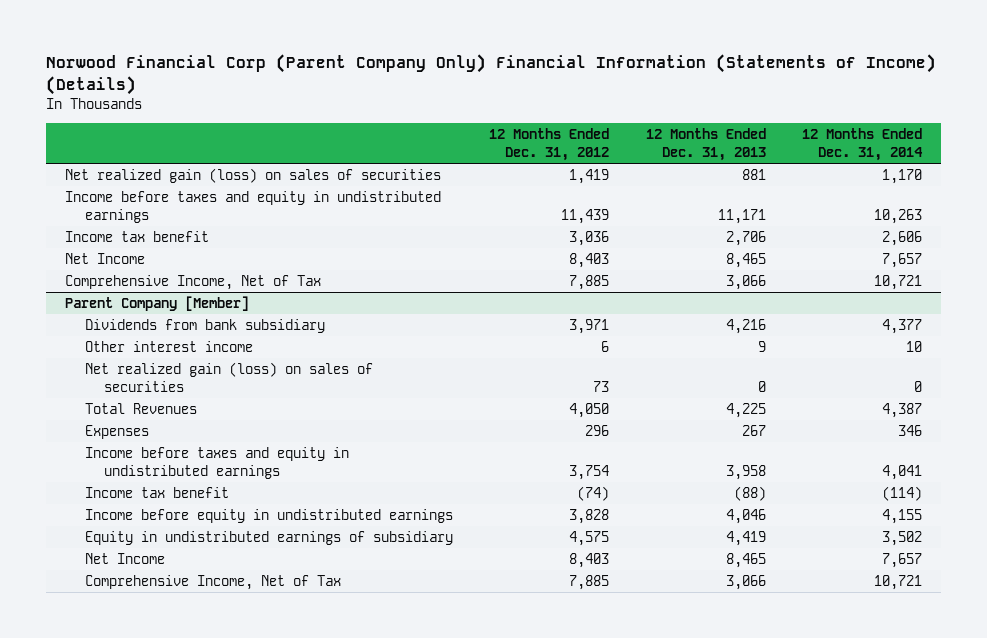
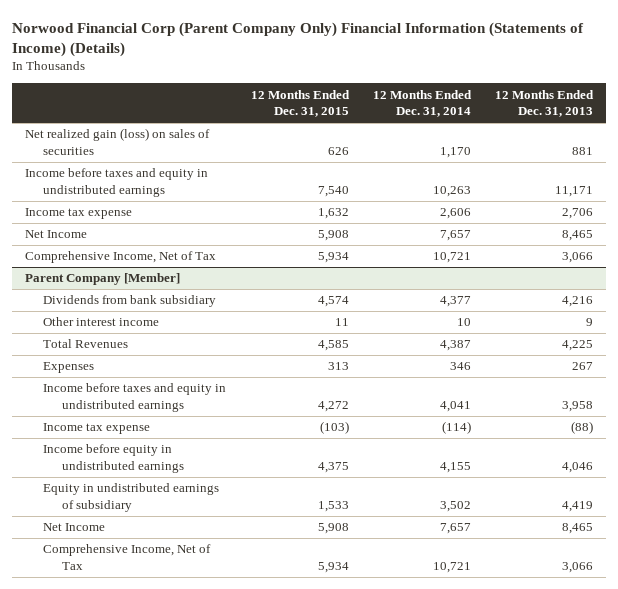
[489,128,610,162] 12 Months Ended Dec. 31, 2012 -> none
none -> [250,89,350,118] 12 Months Ended Dec. 31, 2015
[64,230,209,242] Income tax benefit -> [24,208,132,220] Income tax expense
[84,361,373,392] Net realized gain (loss) on sales of securities -> none
[84,486,229,498] Income tax benefit -> [43,423,151,435] Income tax expense

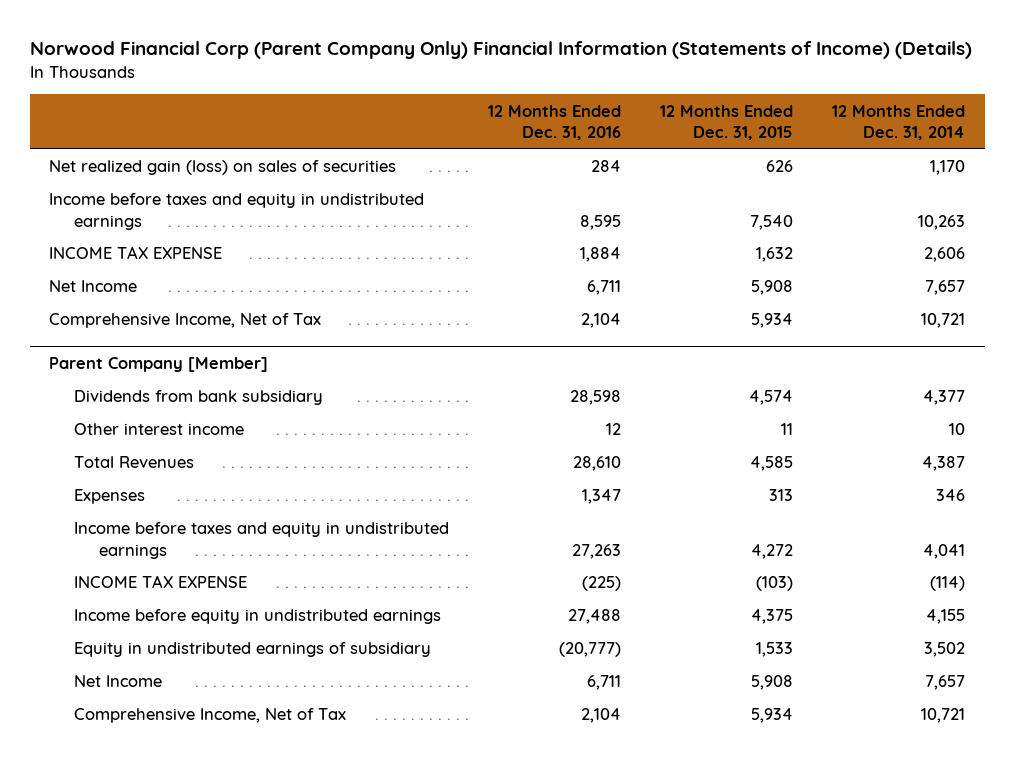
[495,89,595,118] 12 Months Ended Dec. 31, 2013 -> none
none -> [488,104,622,140] 12 Months Ended Dec. 31, 2016
[24,208,132,220] Income tax expense -> [49,246,223,260] INCOME TAX EXPENSE
[43,423,151,435] Income tax expense -> [74,575,248,589] INCOME TAX EXPENSE

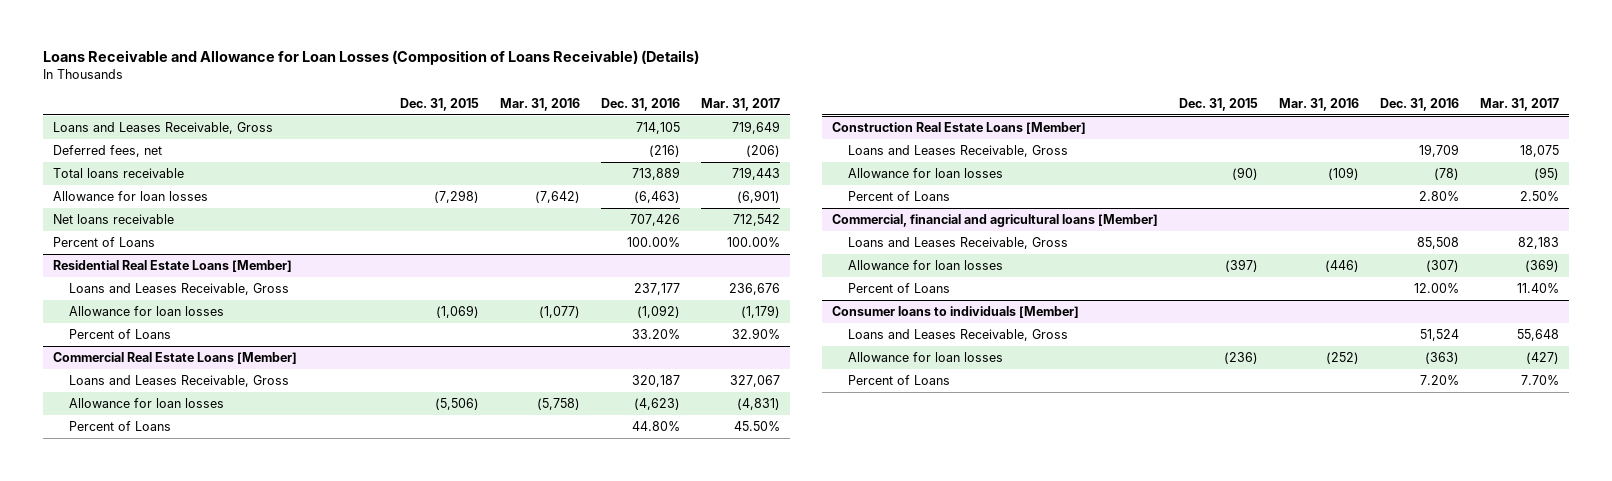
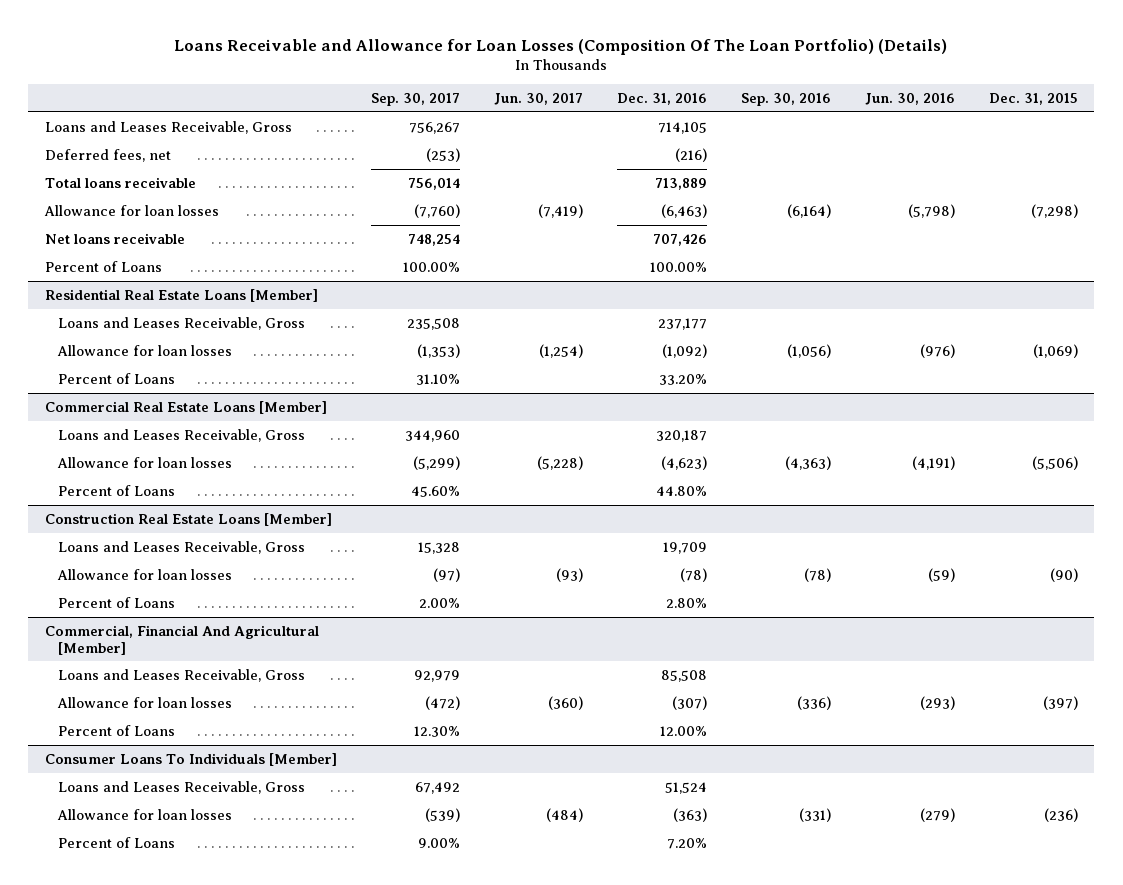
[42,50,699,66] Loans Receivable and Allowance for Loan Losses (Composition of Loans Receivable) (Details) -> [174,38,948,55] Loans Receivable and Allowance for Loan Losses (Composition Of The Loan Portfolio) (Details)
[500,97,581,111] Mar. 31, 2016 -> none
[700,97,780,111] Mar. 31, 2017 -> none
none -> [371,93,461,107] Sep. 30, 2017
none -> [494,93,584,106] Jun. 30, 2017
none -> [740,93,831,107] Sep. 30, 2016
none -> [864,93,955,106] Jun. 30, 2016
[832,214,1159,228] Commercial, financial and agricultural loans [Member] -> [45,624,320,655] Commercial, Financial And Agricultural [Member]
[832,306,1080,319] Consumer loans to individuals [Member] -> [45,752,338,766] Consumer Loans To Individuals [Member]

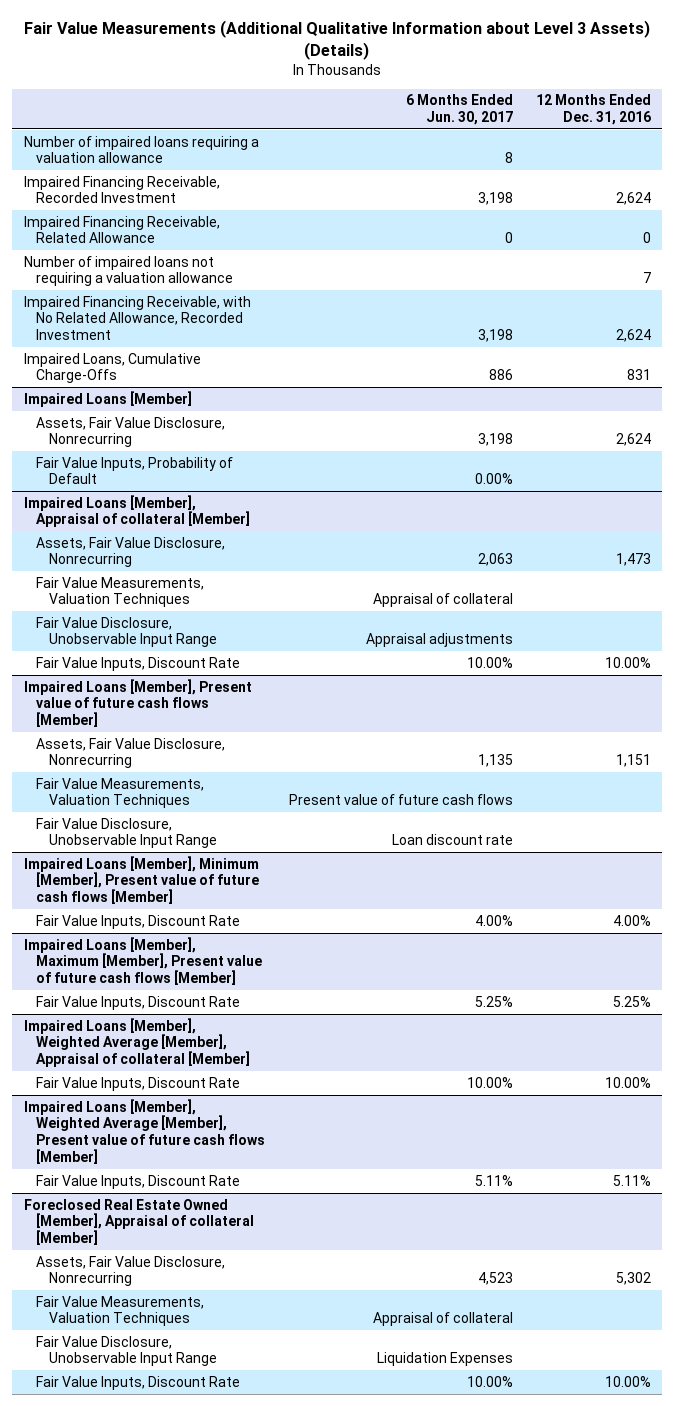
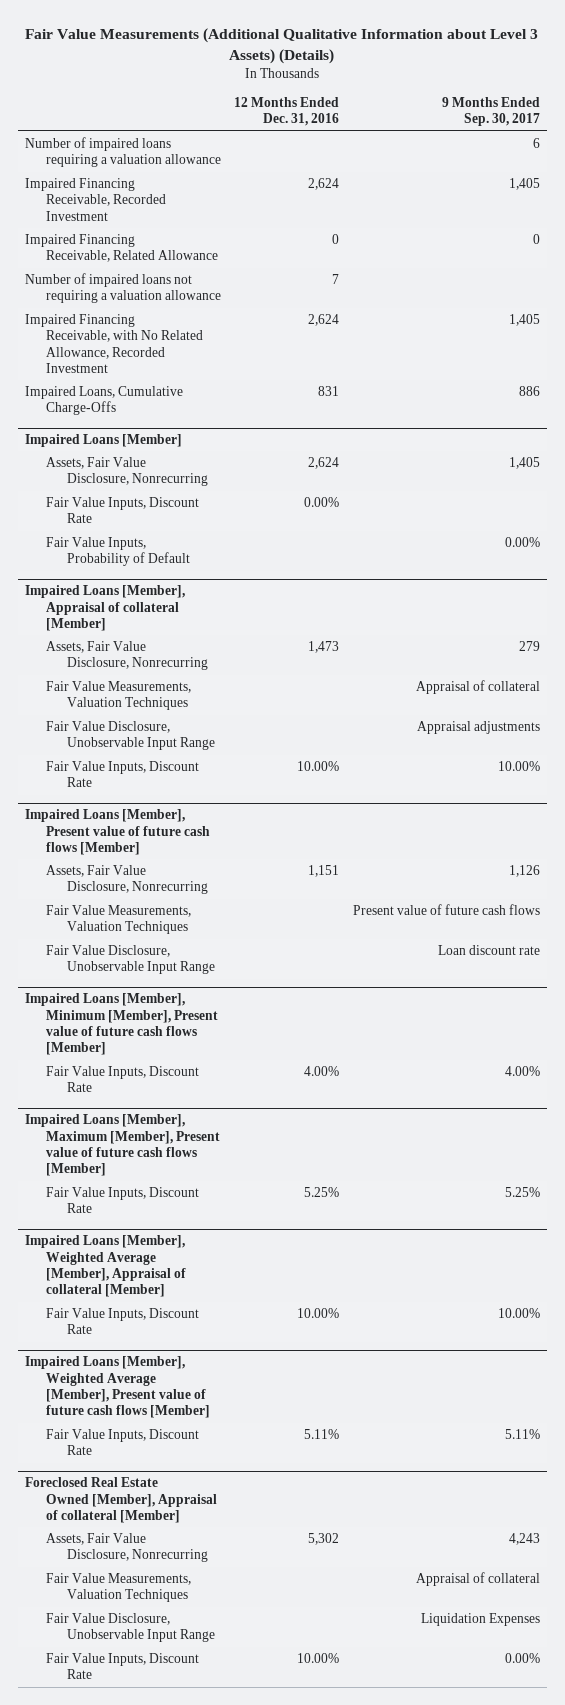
[405,94,513,126] 6 Months Ended Jun. 30, 2017 -> none
none -> [441,96,540,127] 9 Months Ended Sep. 30, 2017
none -> [45,496,199,524] Fair Value Inputs, Discount Rate

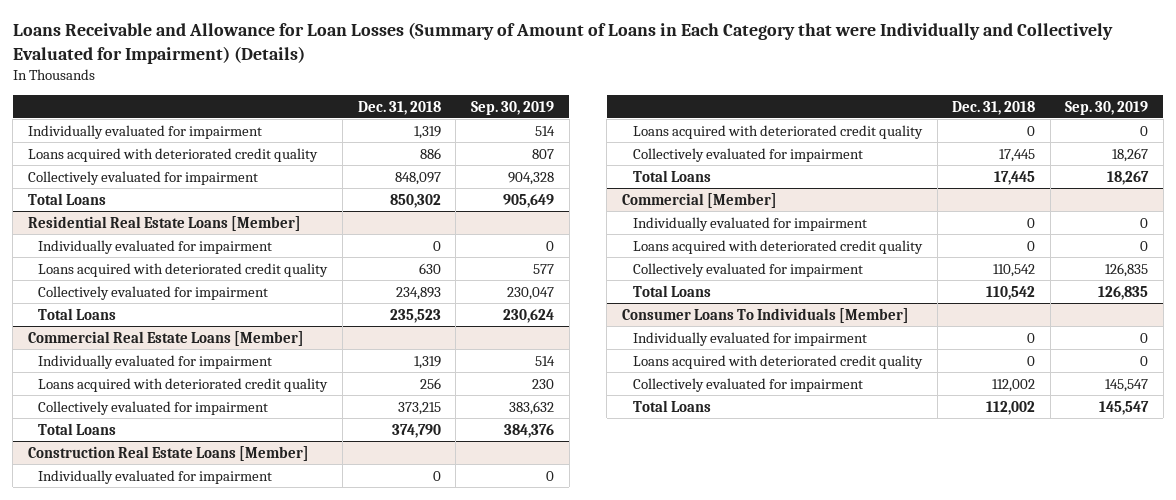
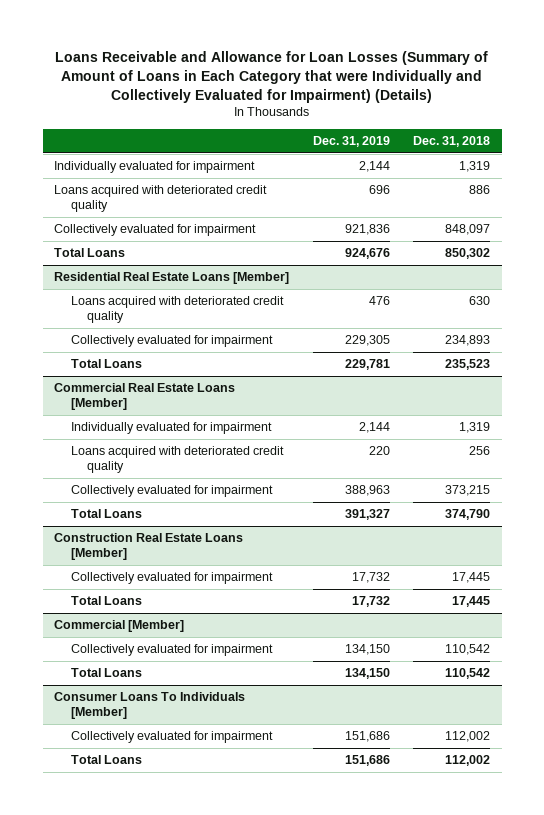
[470,100,554,115] Sep. 30, 2019 -> none
none -> [312,135,390,147] Dec. 31, 2019
[38,239,273,254] Individually evaluated for impairment -> none
[38,469,273,484] Individually evaluated for impairment -> none
[632,124,923,139] Loans acquired with deteriorated credit quality -> none
[632,216,867,231] Individually evaluated for impairment -> none
[632,239,923,254] Loans acquired with deteriorated credit quality -> none
[632,331,867,346] Individually evaluated for impairment -> none
[632,354,923,369] Loans acquired with deteriorated credit quality -> none

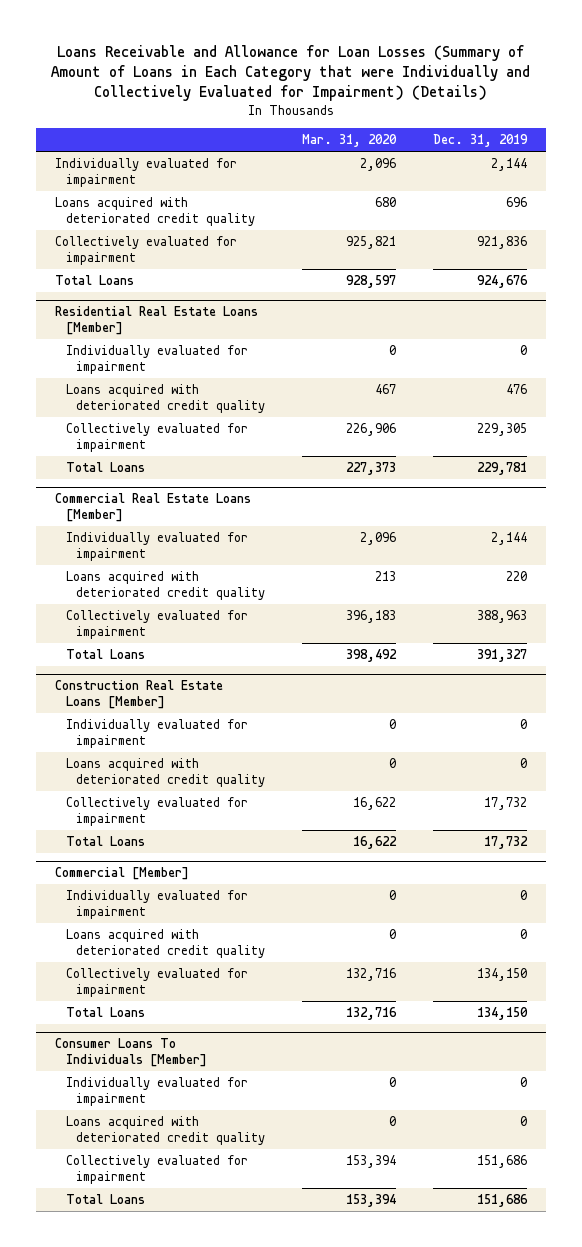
[412,135,490,147] Dec. 31, 2018 -> none
none -> [302,134,398,148] Mar. 31, 2020
none -> [65,345,248,375] Individually evaluated for impairment
none -> [65,719,248,749] Individually evaluated for impairment
none -> [65,758,266,788] Loans acquired with deteriorated credit quality
none -> [65,890,248,920] Individually evaluated for impairment
none -> [65,929,266,959] Loans acquired with deteriorated credit quality
none -> [65,1077,248,1107] Individually evaluated for impairment
none -> [65,1116,266,1146] Loans acquired with deteriorated credit quality

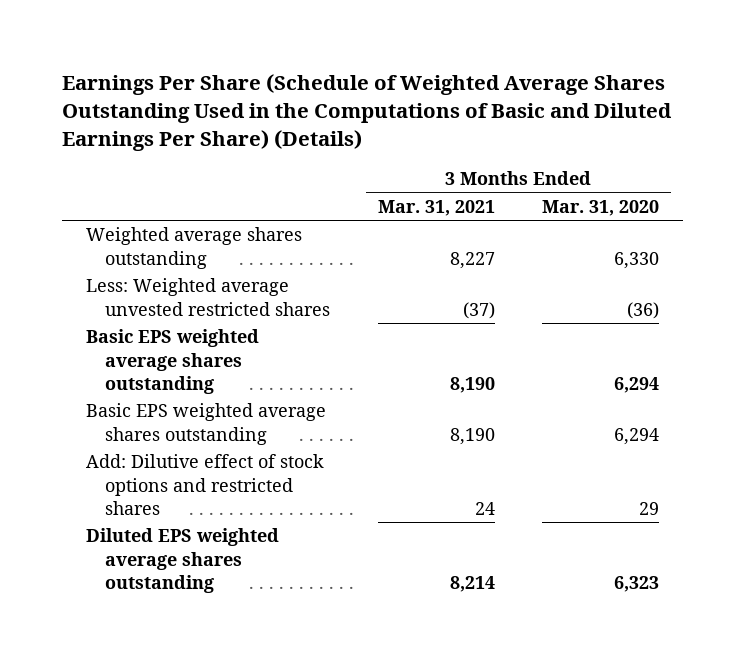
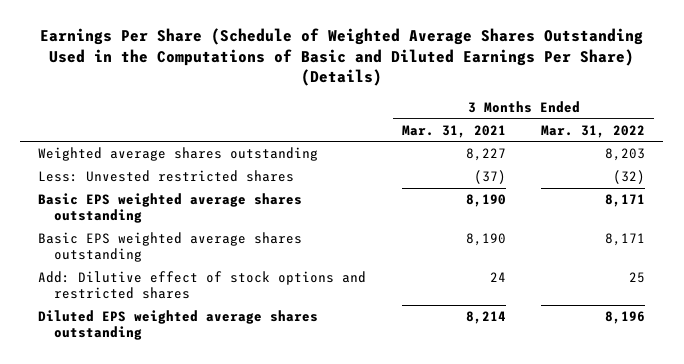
[542,199,660,216] Mar. 31, 2020 -> none
none -> [541,124,646,138] Mar. 31, 2022
[85,278,331,316] Less: Weighted average unvested restricted shares -> [38,170,295,183] Less: Unvested restricted shares

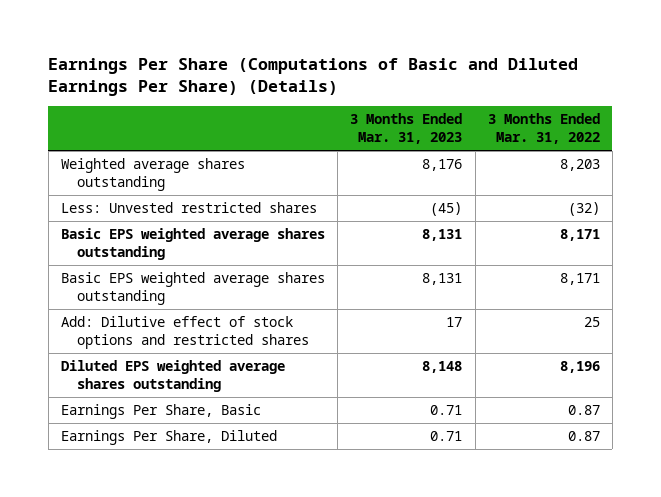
[39,28,643,87] Earnings Per Share (Schedule of Weighted Average Shares Outstanding Used in the Computations of Basic and Diluted Earnings Per Share) (Details) -> [48,58,579,97] Earnings Per Share (Computations of Basic and Diluted Earnings Per Share) (Details)
[401,124,506,138] Mar. 31, 2021 -> none
none -> [350,113,463,145] 3 Months Ended Mar. 31, 2023
none -> [60,404,261,420] Earnings Per Share, Basic
none -> [60,430,277,446] Earnings Per Share, Diluted

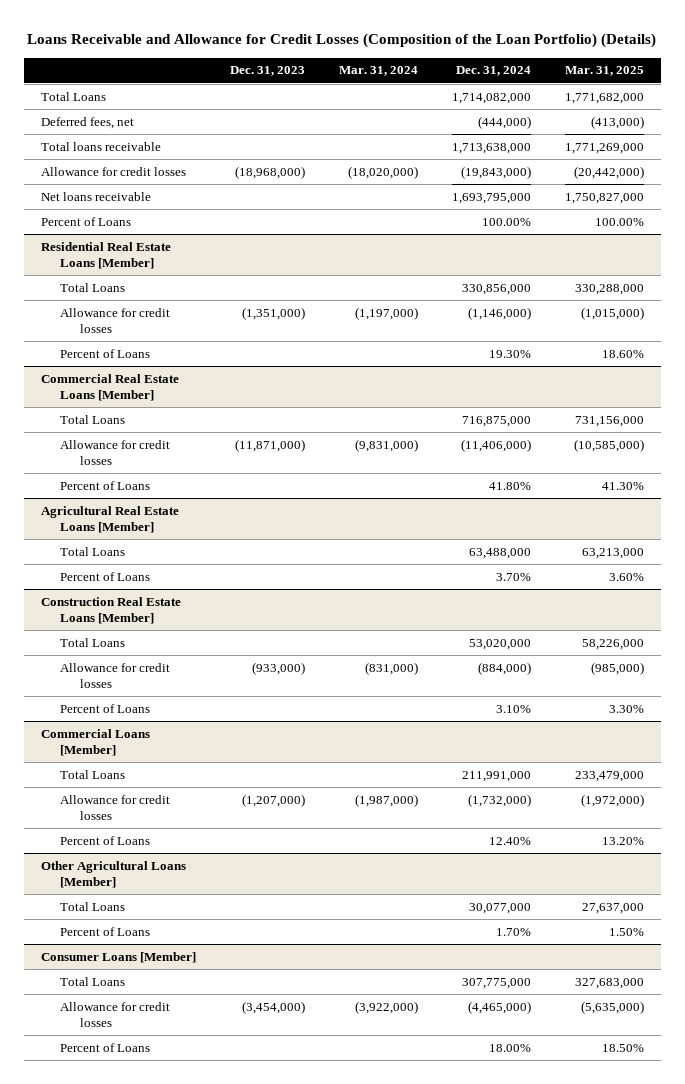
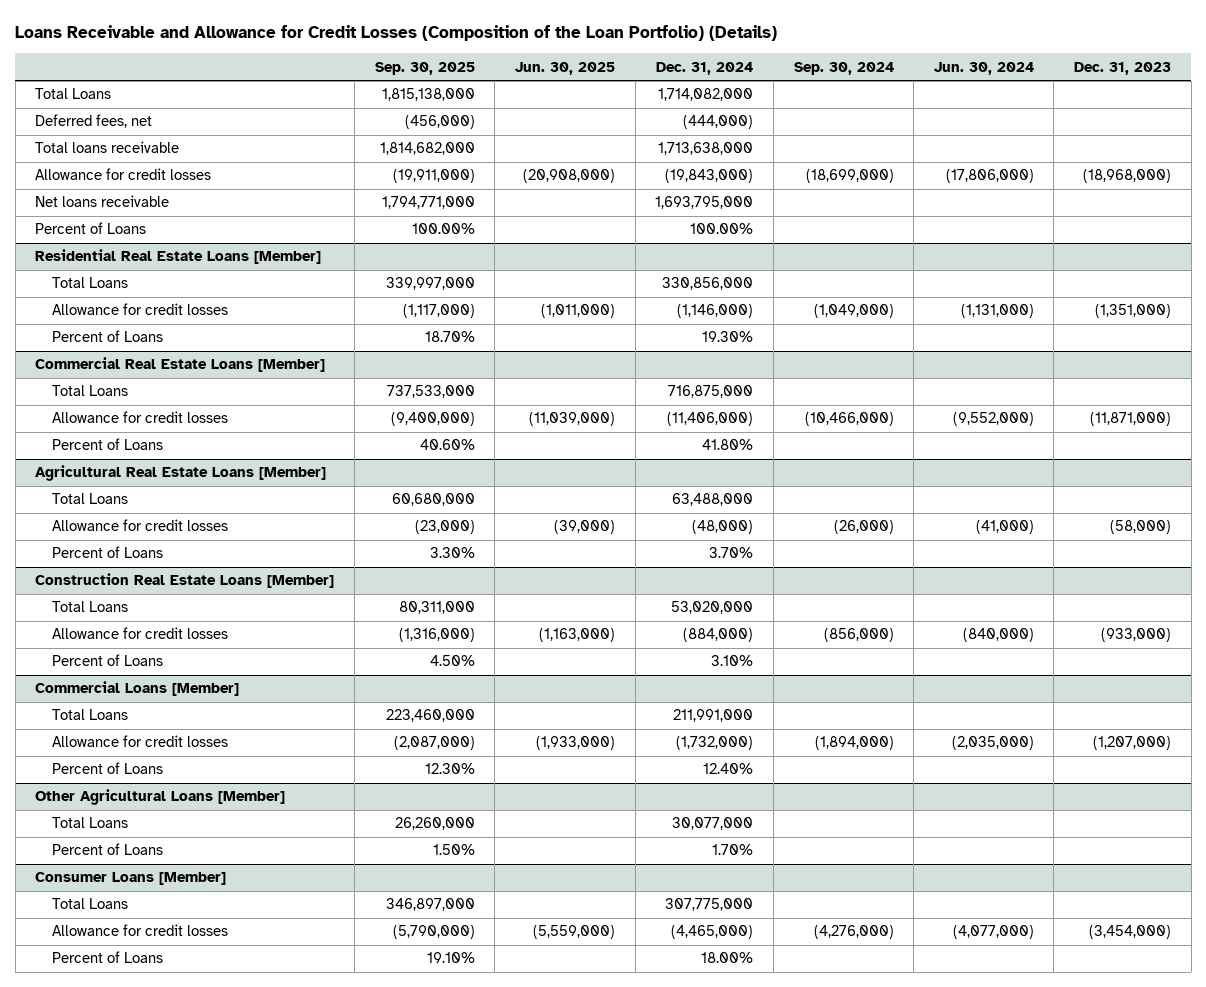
[338,66,418,77] Mar. 31, 2024 -> none
[564,66,644,77] Mar. 31, 2025 -> none
none -> [374,61,475,75] Sep. 30, 2025
none -> [514,61,615,75] Jun. 30, 2025
none -> [793,61,894,75] Sep. 30, 2024
none -> [933,61,1034,75] Jun. 30, 2024
none -> [52,519,229,532] Allowance for credit losses

